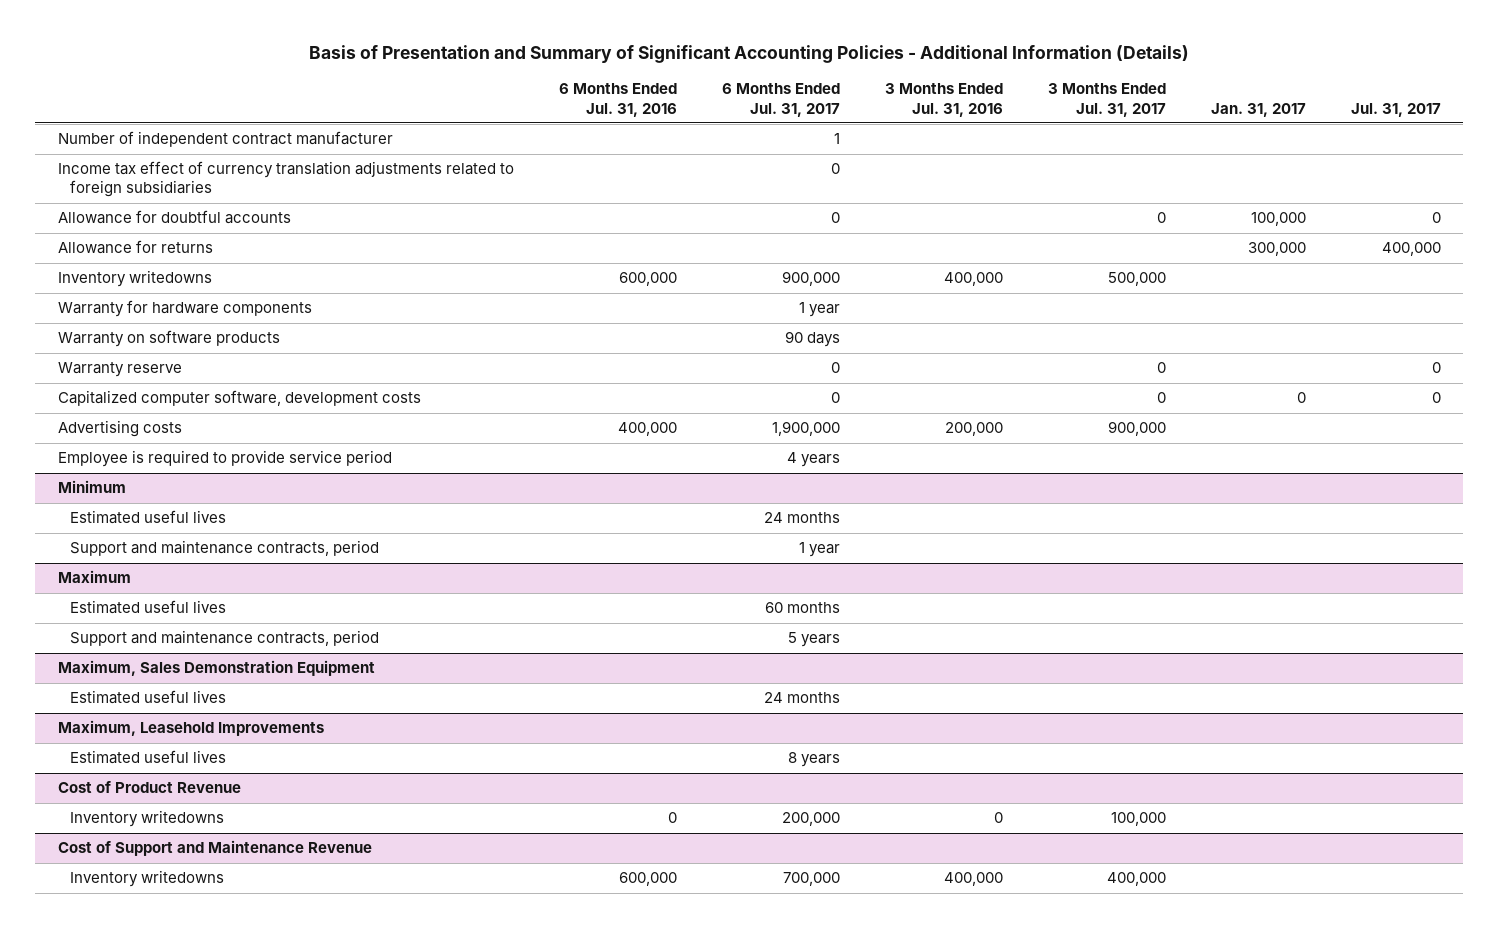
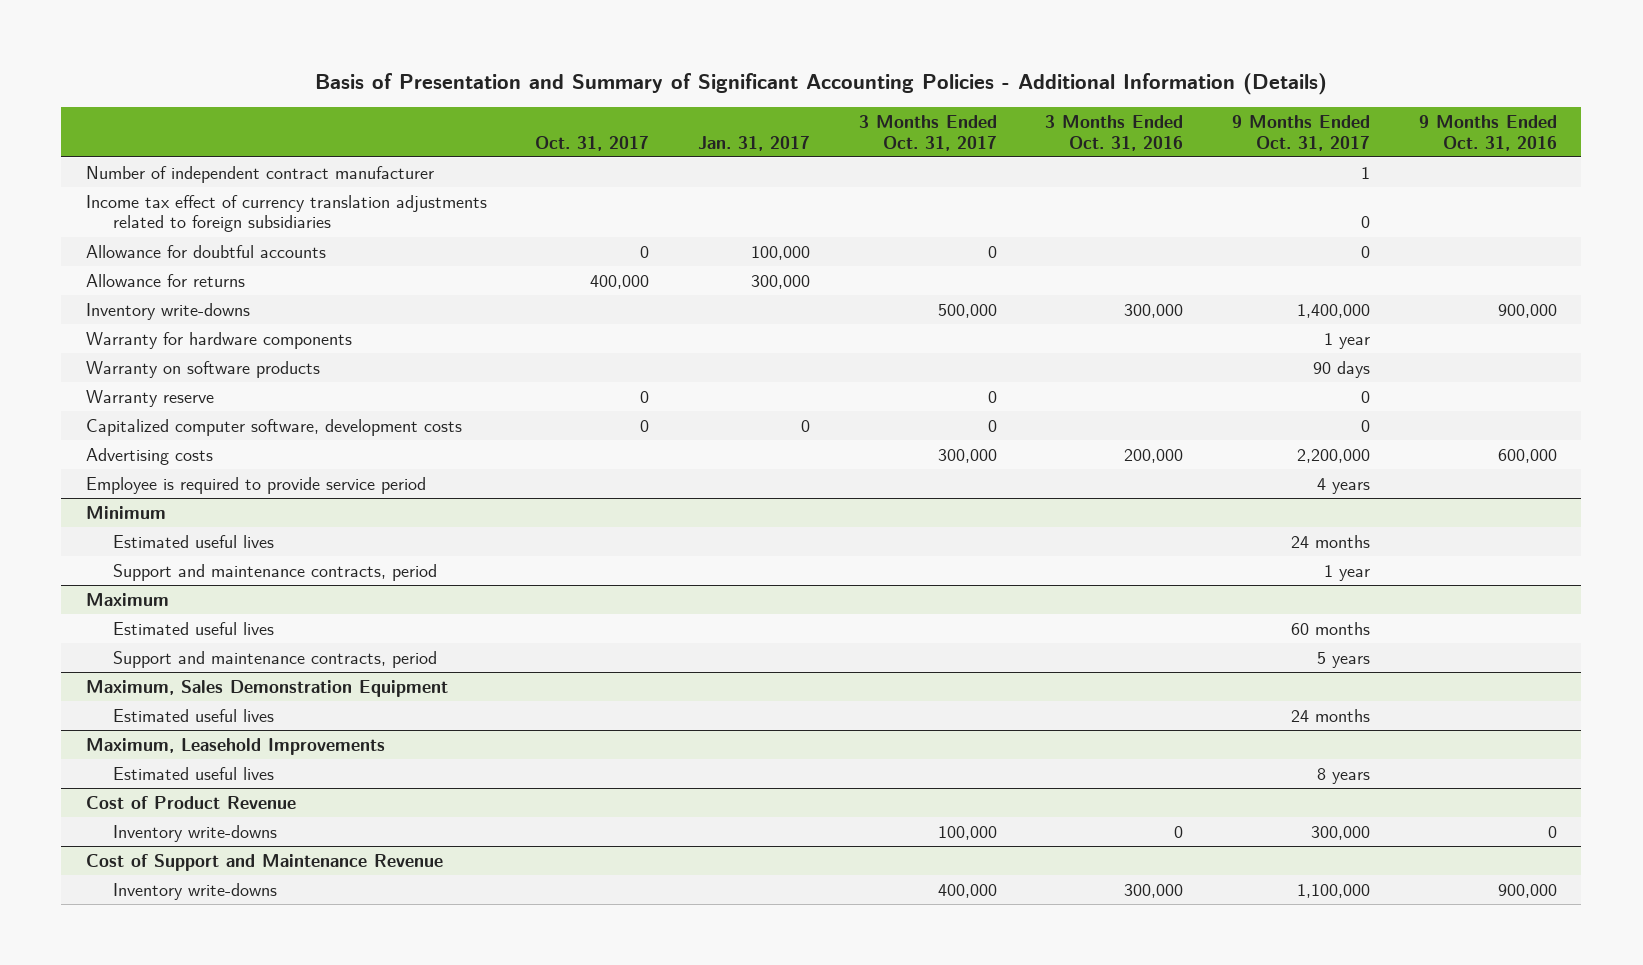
[558,83,677,117] 6 Months Ended Jul. 31, 2016 -> none
[721,83,840,117] 6 Months Ended Jul. 31, 2017 -> none
[884,83,1003,117] 3 Months Ended Jul. 31, 2016 -> none
[1047,83,1166,117] 3 Months Ended Jul. 31, 2017 -> none
[1350,102,1441,117] Jul. 31, 2017 -> none
none -> [535,135,650,151] Oct. 31, 2017
none -> [858,114,997,151] 3 Months Ended Oct. 31, 2017
none -> [1045,114,1184,151] 3 Months Ended Oct. 31, 2016
none -> [1232,114,1371,151] 9 Months Ended Oct. 31, 2017
none -> [1418,114,1557,151] 9 Months Ended Oct. 31, 2016
[57,270,212,288] Inventory writedowns -> [85,302,250,320] Inventory write-downs
[70,810,225,828] Inventory writedowns -> [112,824,277,842] Inventory write-downs
[70,870,225,888] Inventory writedowns -> [112,882,277,900] Inventory write-downs

